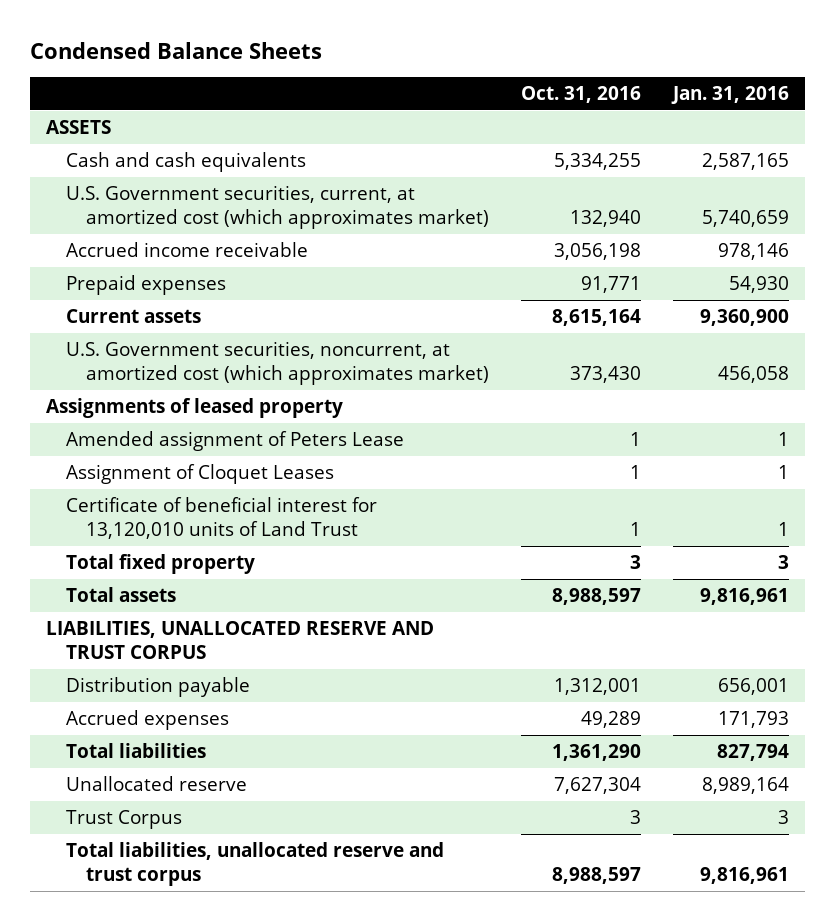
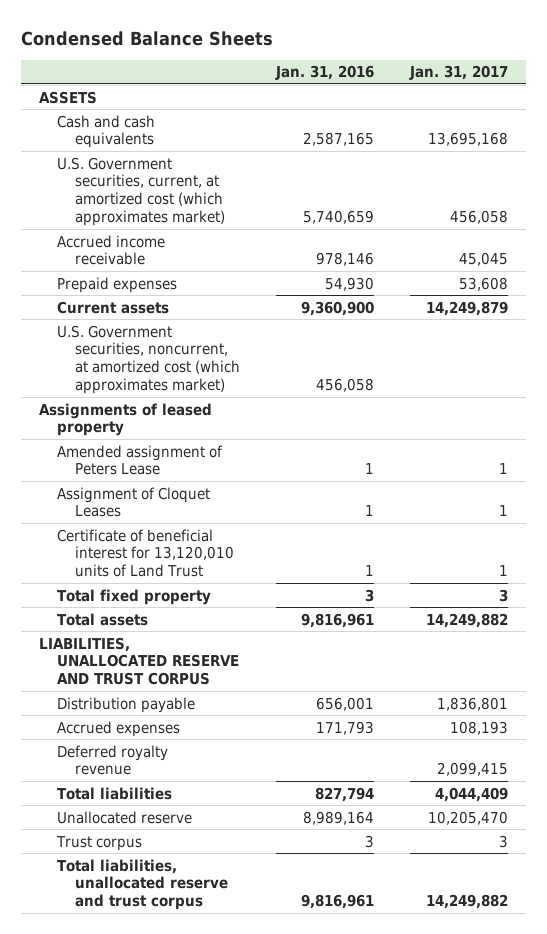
[521,86,642,104] Oct. 31, 2016 -> none
none -> [408,65,508,81] Jan. 31, 2017
none -> [56,744,168,776] Deferred royalty revenue
[65,810,182,830] Trust Corpus -> [55,835,142,851] Trust corpus

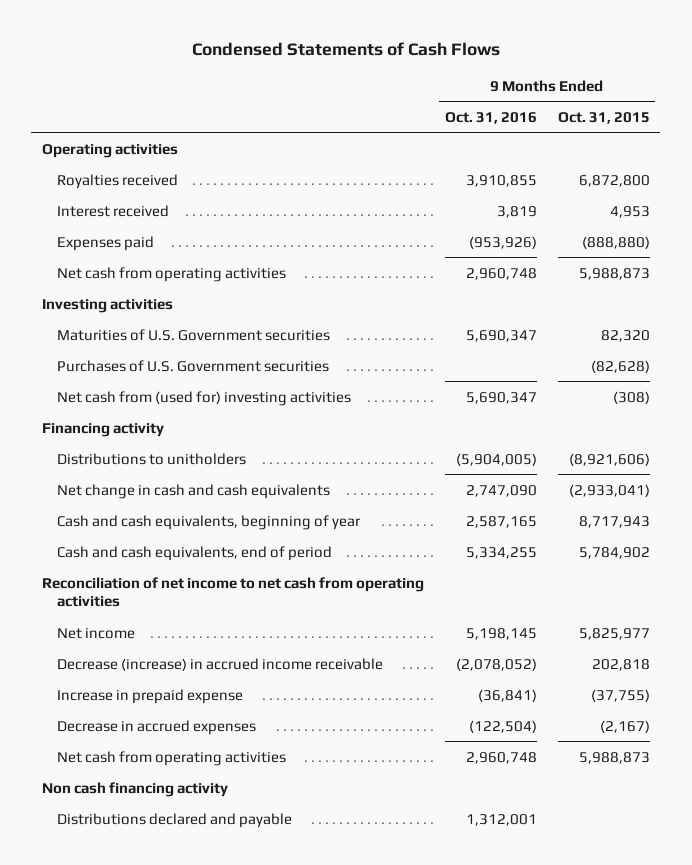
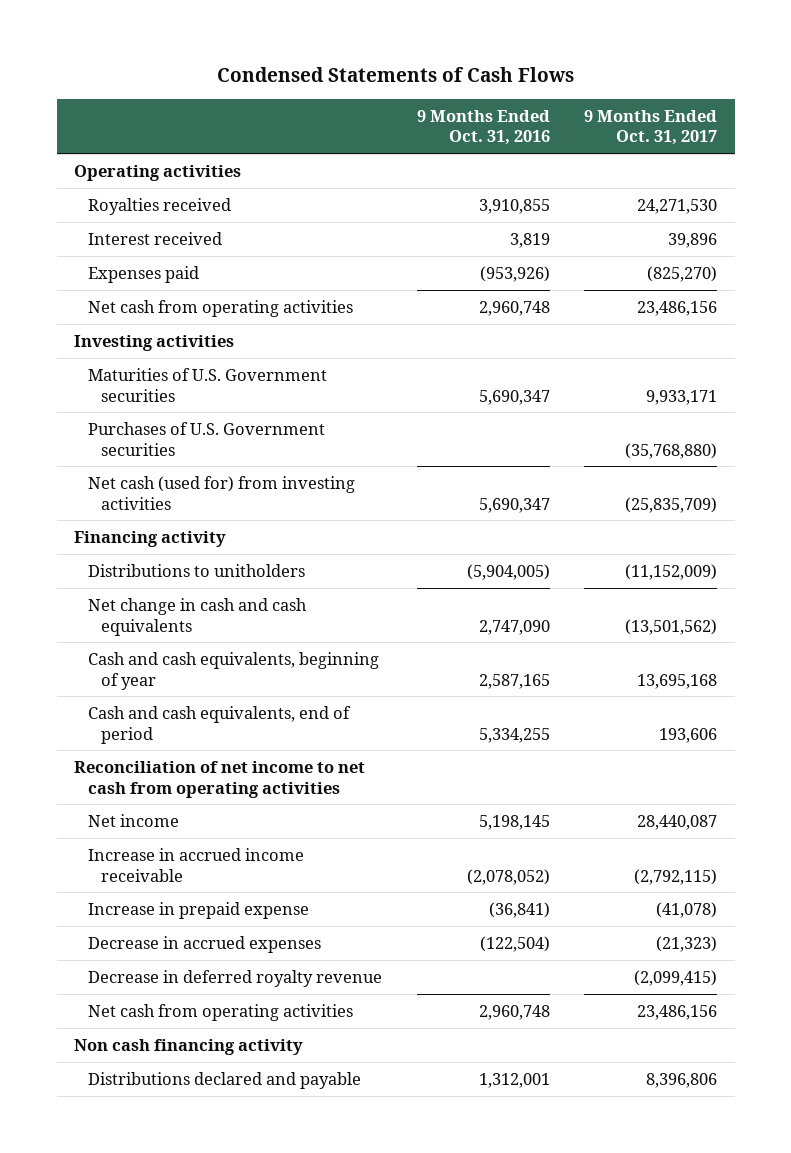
[557,111,650,124] Oct. 31, 2015 -> none
none -> [584,109,718,146] 9 Months Ended Oct. 31, 2017
[56,390,351,406] Net cash from (used for) investing activities -> [87,475,355,510] Net cash (used for) from investing activities
[56,657,383,671] Decrease (increase) in accrued income receivable -> [87,847,304,882] Increase in accrued income receivable
none -> [87,969,382,987] Decrease in deferred royalty revenue

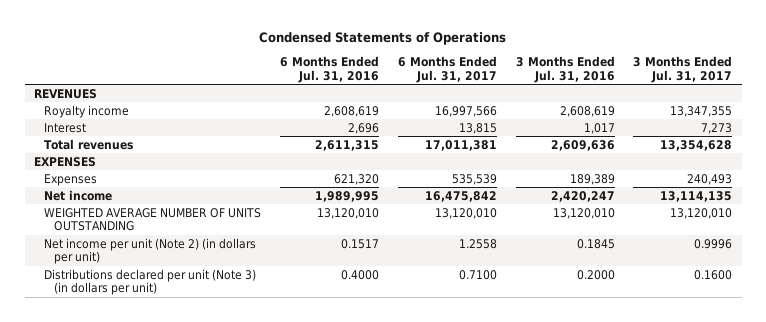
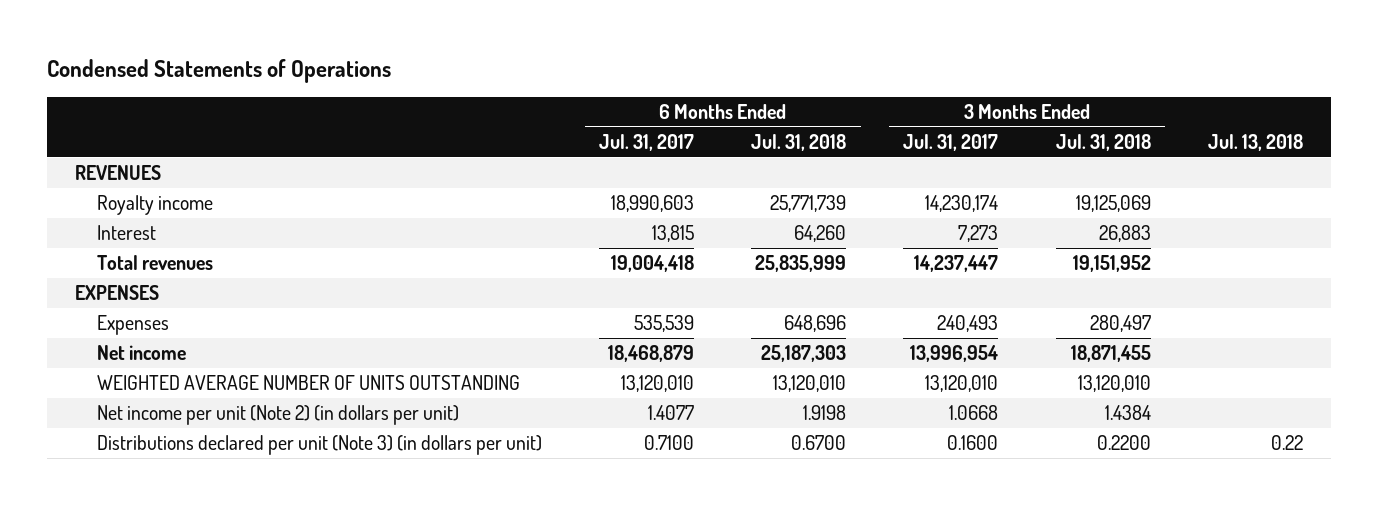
[279,56,379,84] 6 Months Ended Jul. 31, 2016 -> none
[515,56,615,84] 3 Months Ended Jul. 31, 2016 -> none
none -> [751,134,847,152] Jul. 31, 2018
none -> [1055,134,1151,152] Jul. 31, 2018
none -> [1207,134,1303,152] Jul. 13, 2018
[434,105,497,117] 16,997,566 -> [611,195,695,213] 18,990,603
[670,105,733,117] 13,347,355 -> [925,195,999,213] 14,230,174
[424,139,497,151] 17,011,381 -> [611,255,695,273] 19,004,418
[660,139,733,151] 13,354,628 -> [914,255,999,273] 14,237,447
[424,190,497,202] 16,475,842 -> [608,345,695,363] 18,468,879
[660,190,733,202] 13,114,135 -> [910,345,999,363] 13,996,954
[458,238,497,249] 1.2558 -> [648,405,695,421] 1.4077
[694,238,733,249] 0.9996 -> [949,405,999,421] 1.0668

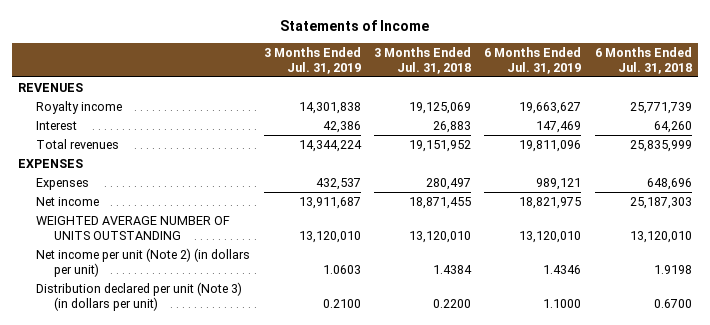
[46,59,391,84] Condensed Statements of Operations -> [279,19,429,31] Statements of Income
[599,134,695,152] Jul. 31, 2017 -> none
[903,134,999,152] Jul. 31, 2017 -> none
[1207,134,1303,152] Jul. 13, 2018 -> none
none -> [263,46,361,74] 3 Months Ended Jul. 31, 2019
none -> [484,46,582,74] 6 Months Ended Jul. 31, 2019
[97,435,543,456] Distributions declared per unit (Note 3) (in dollars per unit) -> [36,281,243,311] Distribution declared per unit (Note 3) (in dollars per unit)

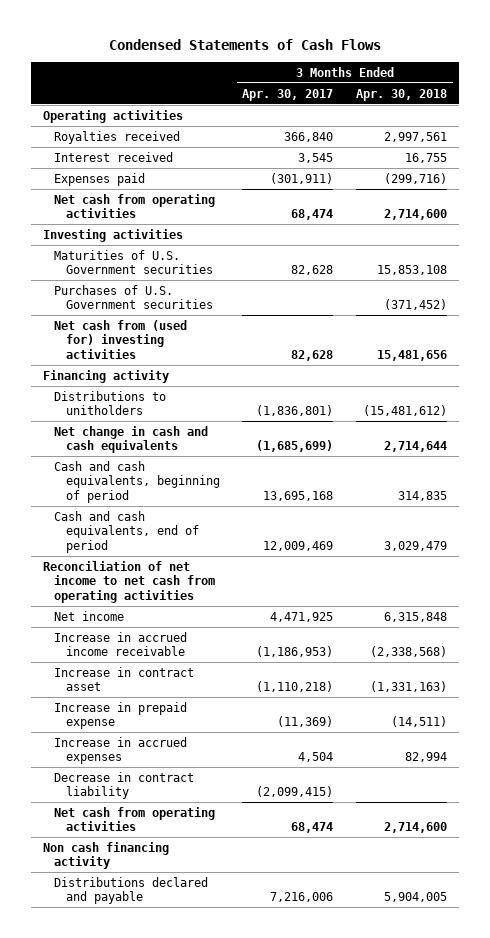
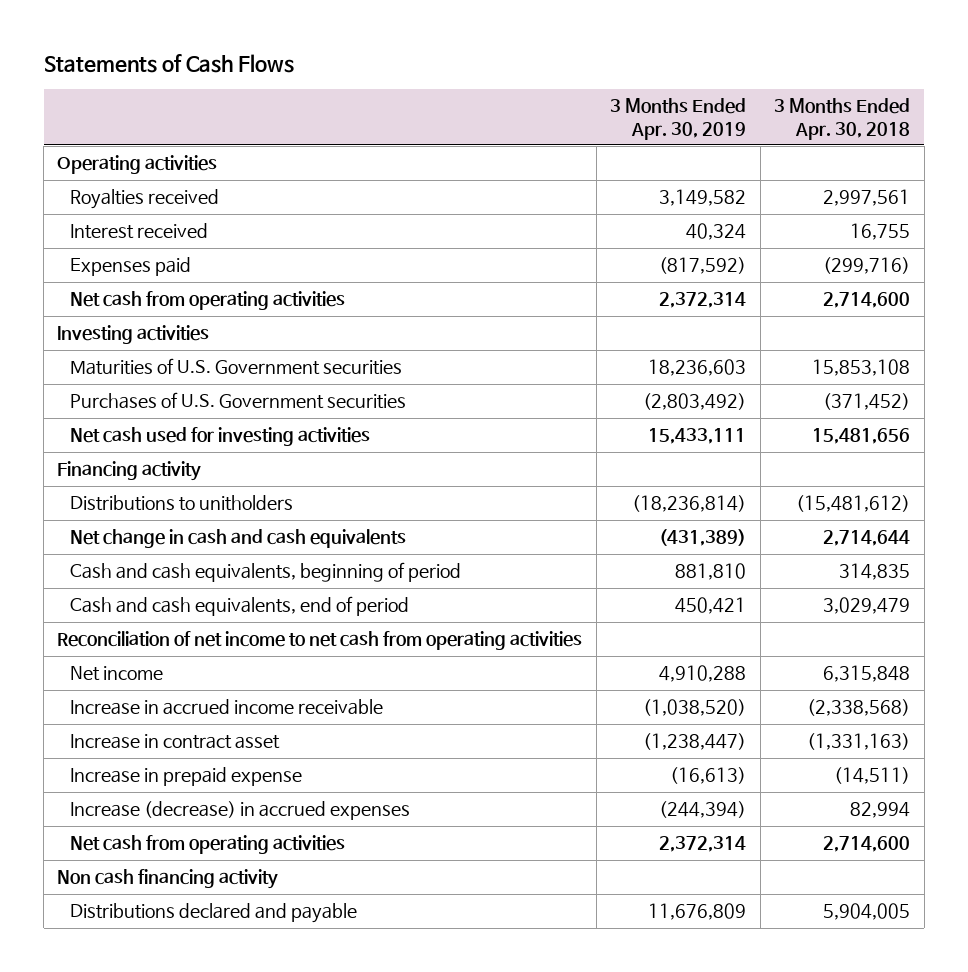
[108,38,381,50] Condensed Statements of Cash Flows -> [43,53,294,73] Statements of Cash Flows
[242,88,334,101] Apr. 30, 2017 -> none
none -> [610,97,747,140] 3 Months Ended Apr. 30, 2019
[54,319,188,359] Net cash from (used for) investing activities -> [70,427,371,447] Net cash used for investing activities
[54,771,195,800] Decrease in contract liability -> none
[54,736,188,765] Increase in accrued expenses -> [70,801,411,821] Increase (decrease) in accrued expenses

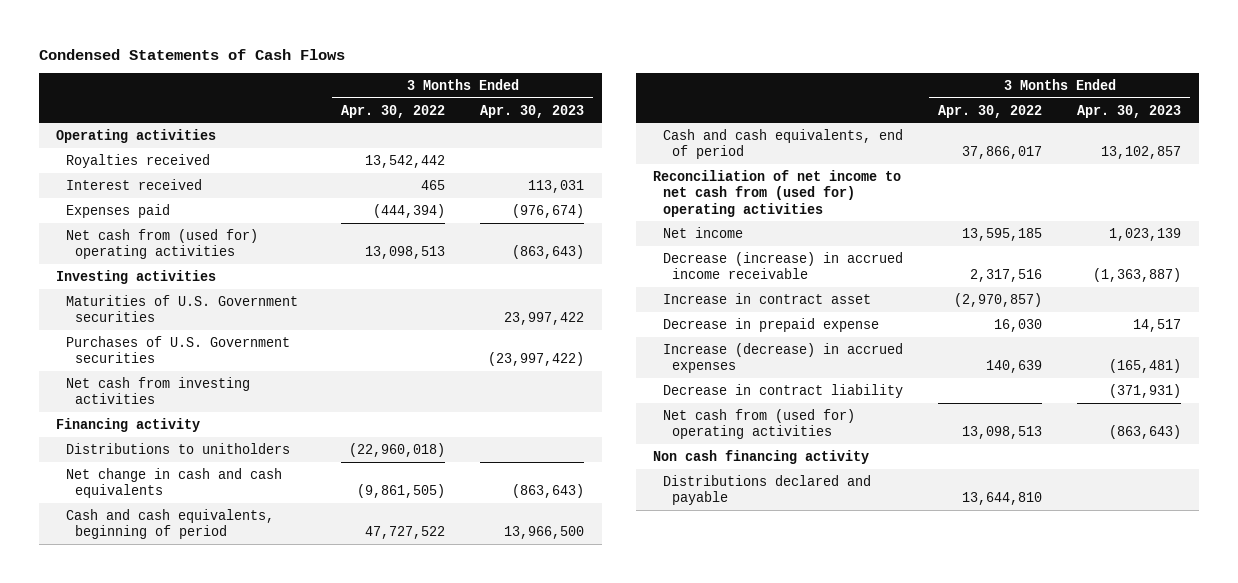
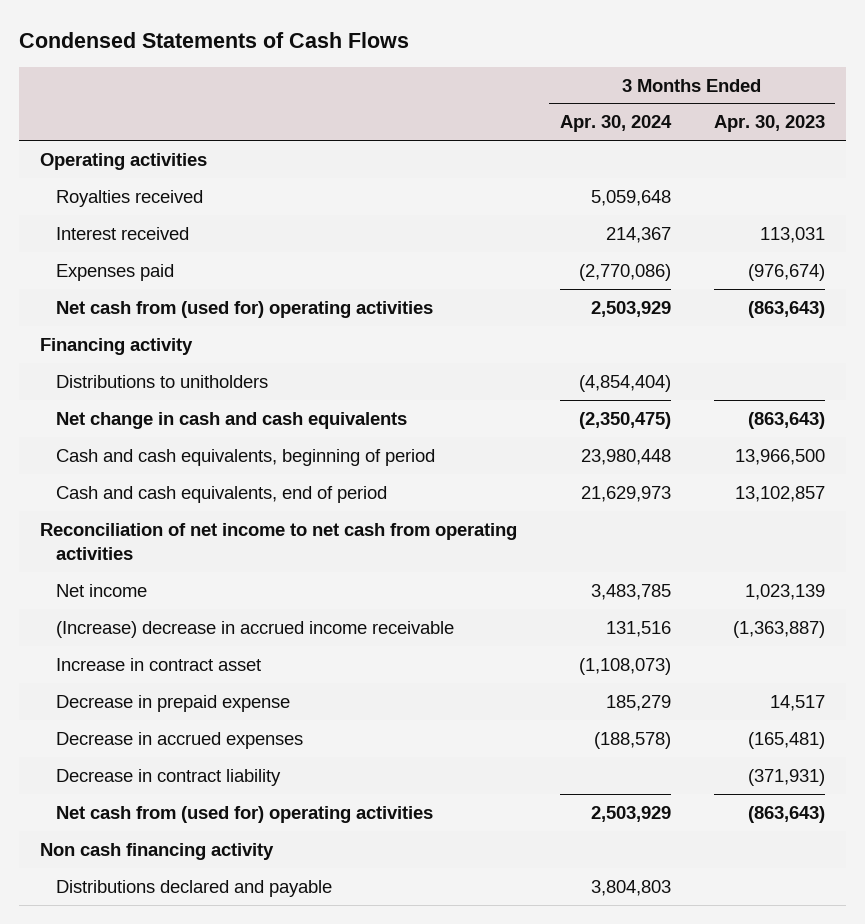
[341,104,446,118] Apr. 30, 2022 -> none
none -> [560,115,673,133] Apr. 30, 2024
[56,269,217,284] Investing activities -> none
[65,294,298,323] Maturities of U.S. Government securities -> none
[65,335,290,364] Purchases of U.S. Government securities -> none
[65,376,250,405] Net cash from investing activities -> none
[653,169,902,217] Reconciliation of net income to net cash from (used for) operating activities -> [40,522,518,560] Reconciliation of net income to net cash from operating activities
[662,251,903,280] Decrease (increase) in accrued income receivable -> [55,620,454,638] (Increase) decrease in accrued income receivable
[662,342,903,374] Increase (decrease) in accrued expenses -> [55,731,303,749] Decrease in accrued expenses

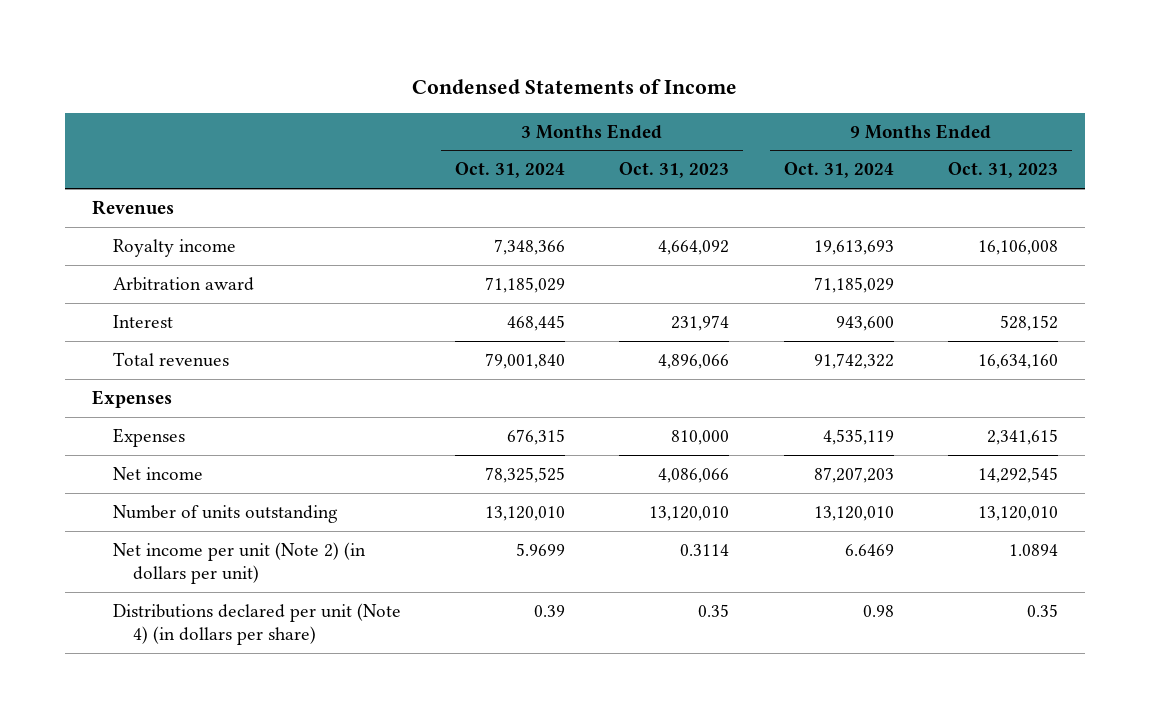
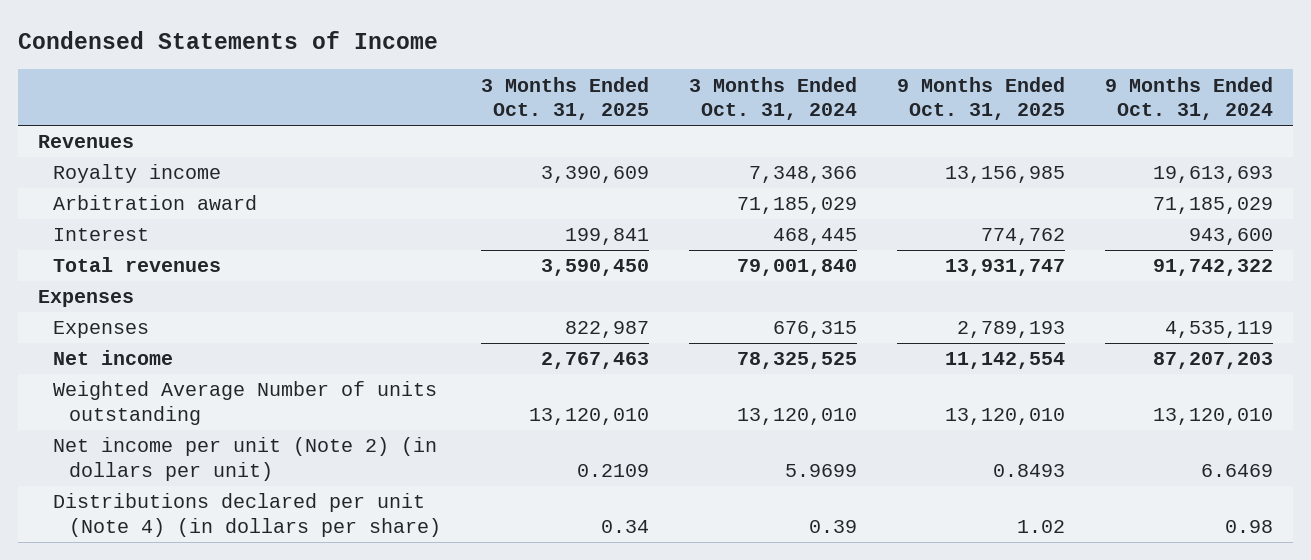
[619,162,730,179] Oct. 31, 2023 -> none
[947,162,1058,179] Oct. 31, 2023 -> none
none -> [480,76,649,121] 3 Months Ended Oct. 31, 2025
none -> [896,76,1065,121] 9 Months Ended Oct. 31, 2025
[112,504,338,523] Number of units outstanding -> [53,381,438,425] Weighted Average Number of units outstanding

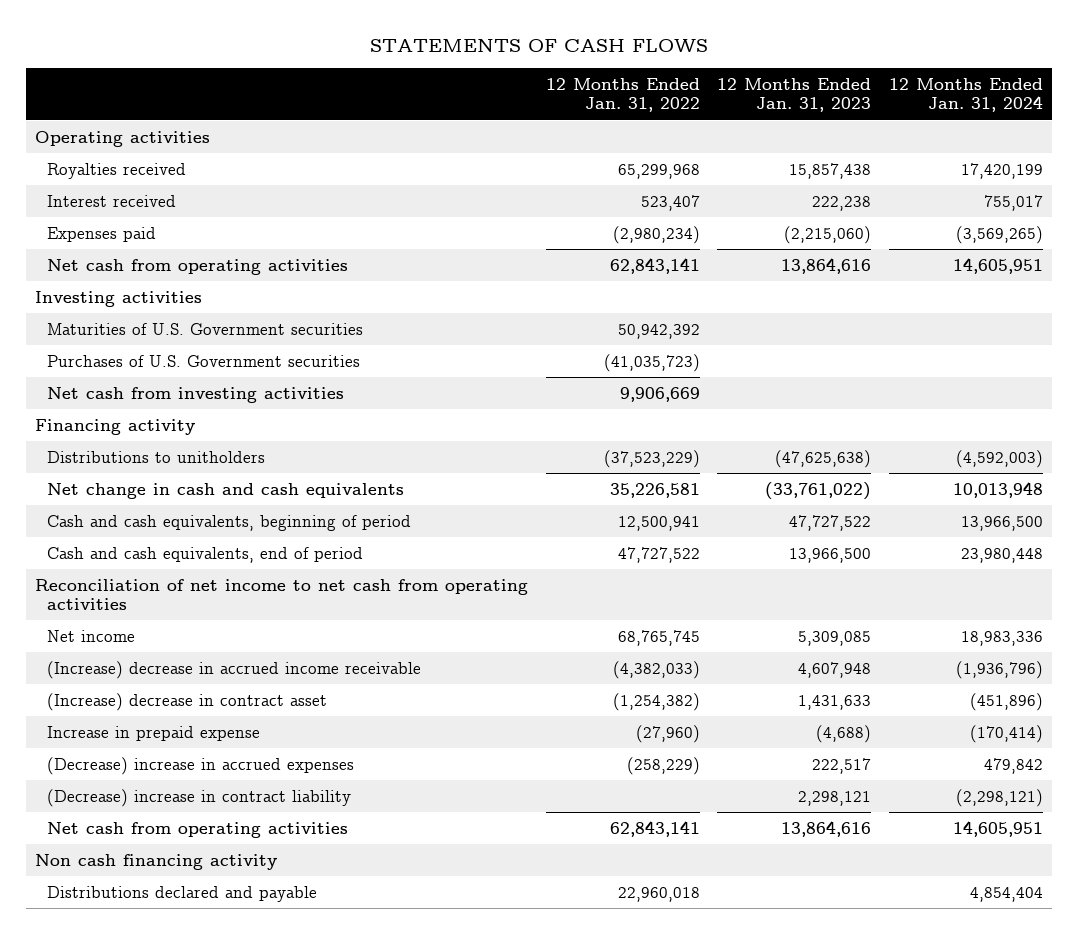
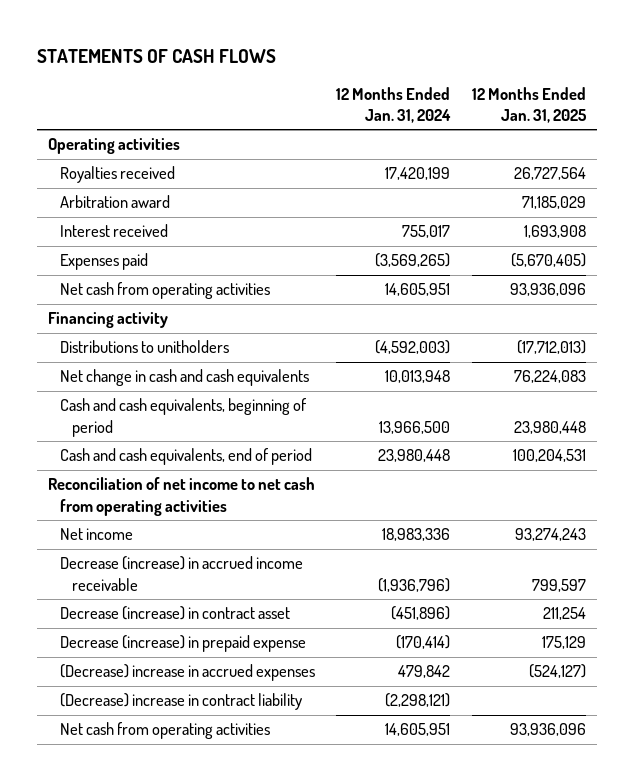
[545,77,700,113] 12 Months Ended Jan. 31, 2022 -> none
[717,77,872,113] 12 Months Ended Jan. 31, 2023 -> none
none -> [471,86,587,123] 12 Months Ended Jan. 31, 2025
none -> [59,195,170,209] Arbitration award
[34,290,202,307] Investing activities -> none
[46,322,363,335] Maturities of U.S. Government securities -> none
[46,354,360,367] Purchases of U.S. Government securities -> none
[46,386,344,403] Net cash from investing activities -> none
[46,660,421,679] (Increase) decrease in accrued income receivable -> [59,556,303,591] Decrease (increase) in accrued income receivable
[46,692,327,711] (Increase) decrease in contract asset -> [59,606,290,621] Decrease (increase) in contract asset
[46,725,260,741] Increase in prepaid expense -> [59,635,306,653] Decrease (increase) in prepaid expense
[34,853,277,870] Non cash financing activity -> none
[46,885,317,902] Distributions declared and payable -> none

